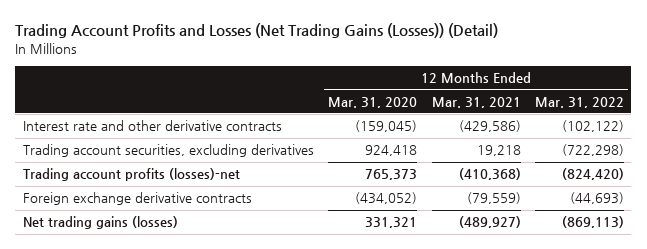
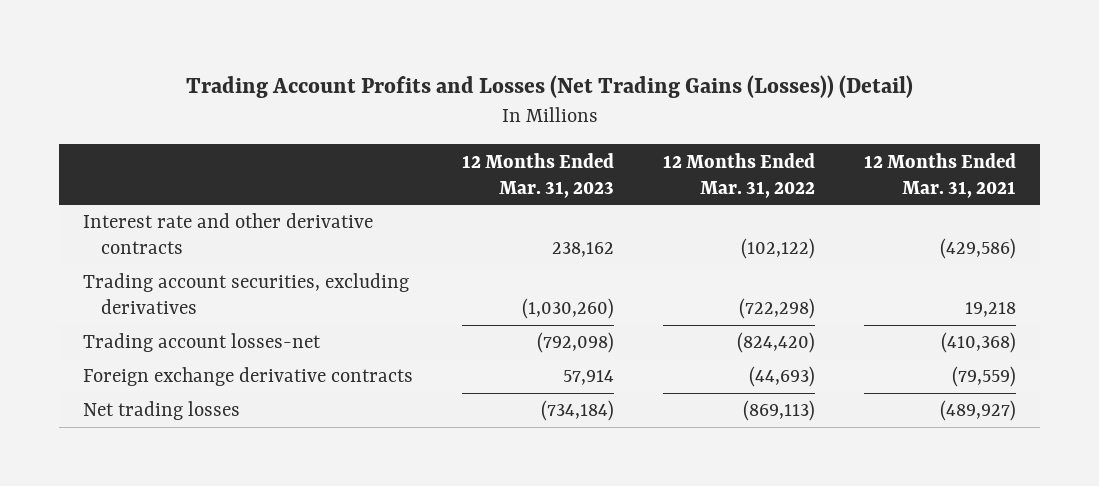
[328,96,418,108] Mar. 31, 2020 -> none
none -> [462,152,615,198] 12 Months Ended Mar. 31, 2023
[22,168,240,182] Trading account profits (losses)-net -> [83,333,322,353] Trading account losses-net
[22,216,178,230] Net trading gains (losses) -> [83,401,241,421] Net trading losses

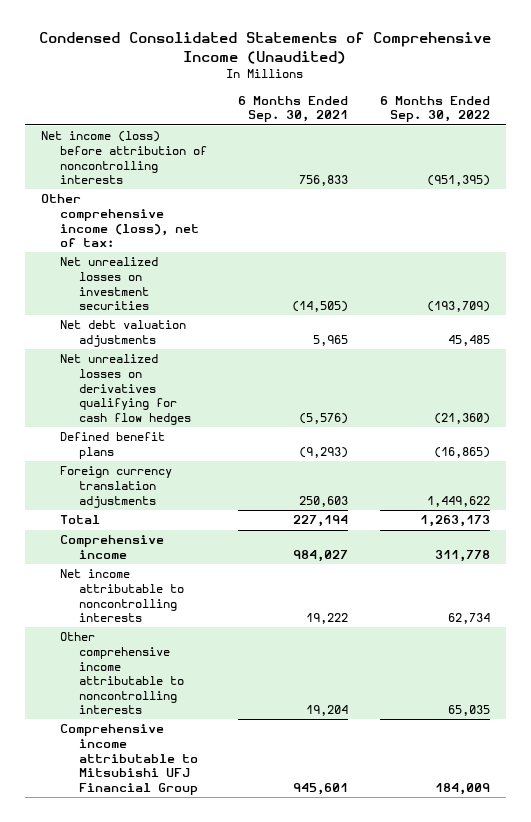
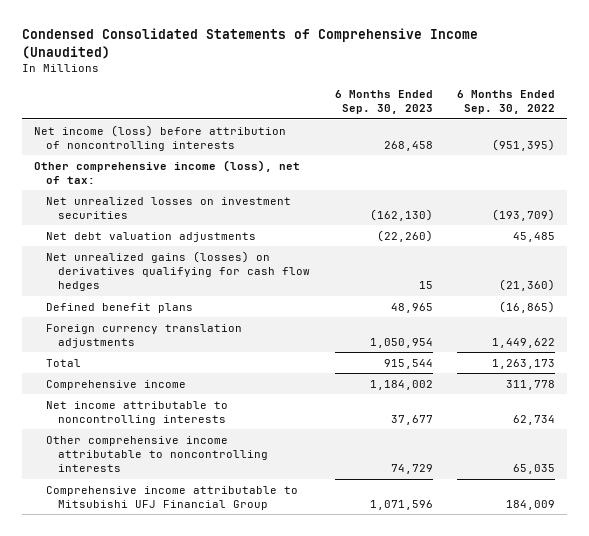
[238,95,349,123] 6 Months Ended Sep. 30, 2021 -> none
none -> [334,89,433,115] 6 Months Ended Sep. 30, 2023
[59,354,191,425] Net unrealized losses on derivatives qualifying for cash flow hedges -> [46,250,311,292] Net unrealized gains (losses) on derivatives qualifying for cash flow hedges

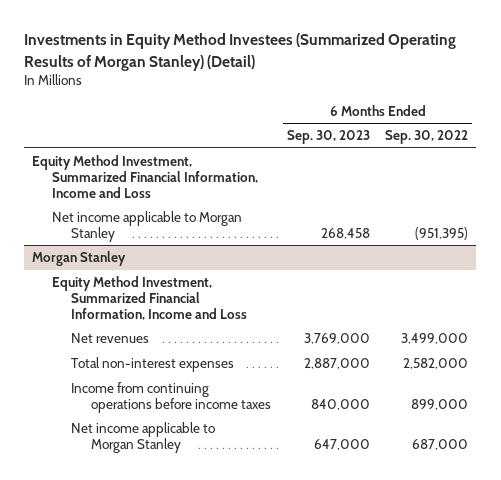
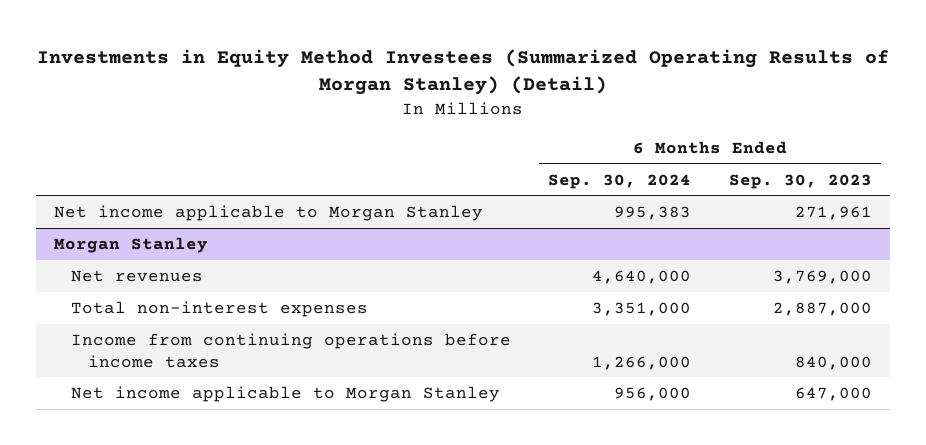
[385,130,469,145] Sep. 30, 2022 -> none
none -> [548,173,692,189] Sep. 30, 2024
[32,155,258,198] Equity Method Investment, Summarized Financial Information, Income and Loss -> none
[320,227,370,239] 268,458 -> [794,206,872,221] 271,961
[51,276,248,320] Equity Method Investment, Summarized Financial Information, Income and Loss -> none

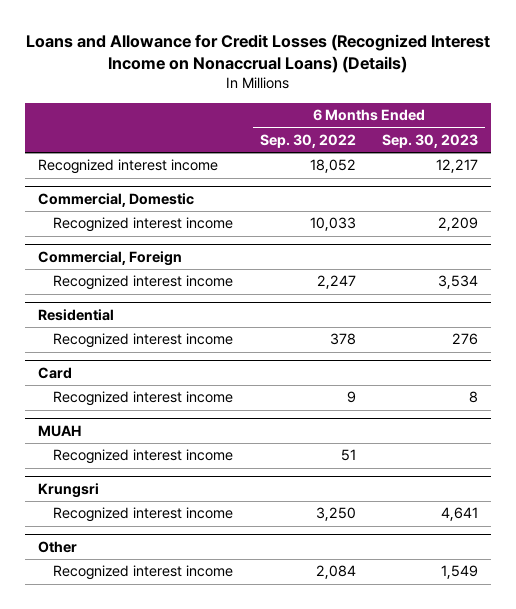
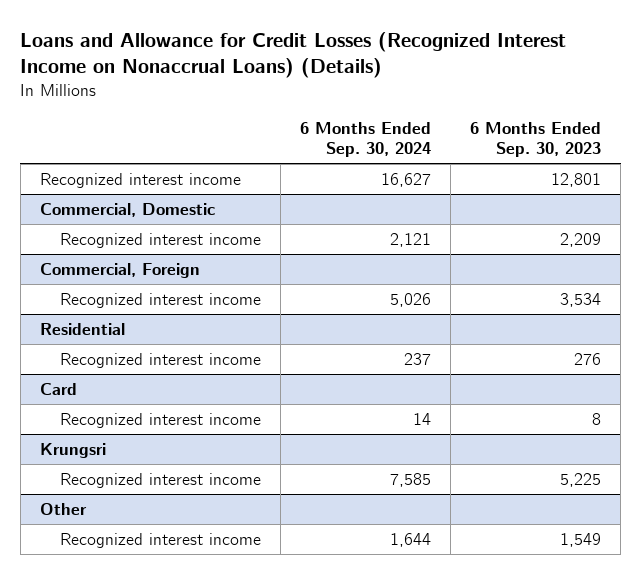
[259,133,356,148] Sep. 30, 2022 -> none
none -> [300,122,432,157] 6 Months Ended Sep. 30, 2024
[436,159,479,174] 12,217 -> [551,172,602,187] 12,801
[37,425,81,438] MUAH -> none
[53,449,234,465] Recognized interest income -> none
[441,507,479,522] 4,641 -> [560,472,602,487] 5,225

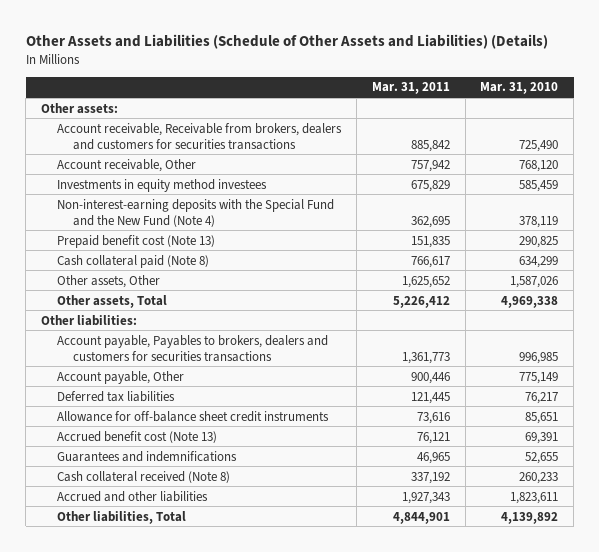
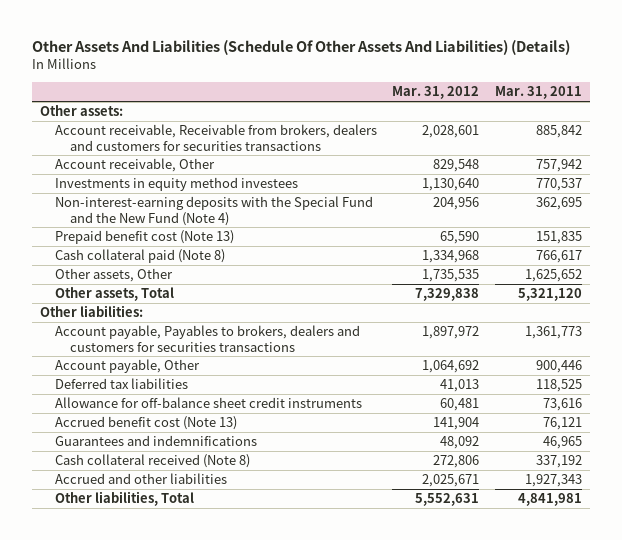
[25,34,548,50] Other Assets and Liabilities (Schedule of Other Assets and Liabilities) (Details) -> [32,39,571,55] Other Assets And Liabilities (Schedule Of Other Assets And Liabilities) (Details)
[480,82,559,95] Mar. 31, 2010 -> none
none -> [392,86,480,100] Mar. 31, 2012
[410,179,450,192] 675,829 -> [535,178,582,192] 770,537
[392,295,450,308] 5,226,412 -> [517,288,582,302] 5,321,120
[410,391,450,404] 121,445 -> [535,379,582,393] 118,525
[392,511,450,524] 4,844,901 -> [517,493,582,507] 4,841,981

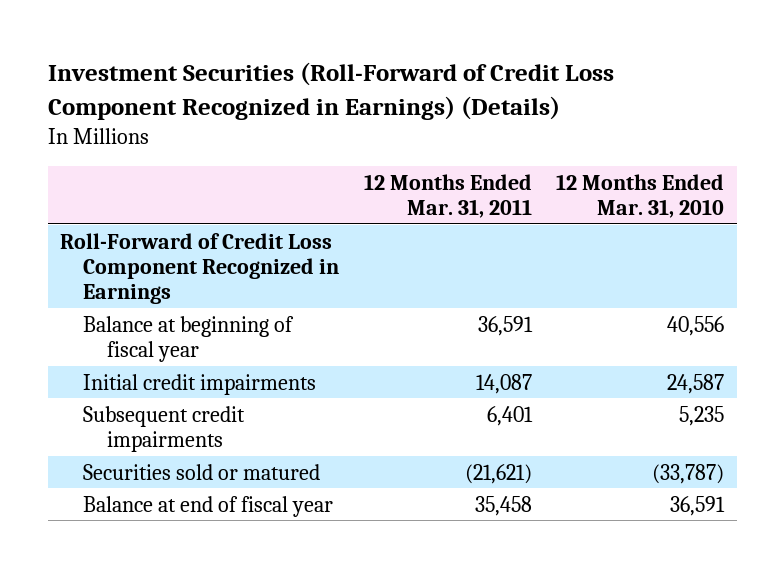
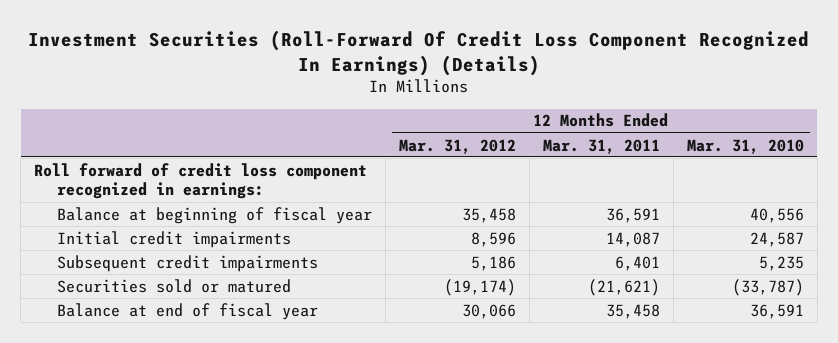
[47,62,614,120] Investment Securities (Roll-Forward of Credit Loss Component Recognized in Earnings) (Details) -> [27,29,809,76] Investment Securities (Roll-Forward Of Credit Loss Component Recognized In Earnings) (Details)
none -> [399,138,517,154] Mar. 31, 2012
[59,232,340,305] Roll-Forward of Credit Loss Component Recognized in Earnings -> [34,162,368,200] Roll forward of credit loss component recognized in earnings:

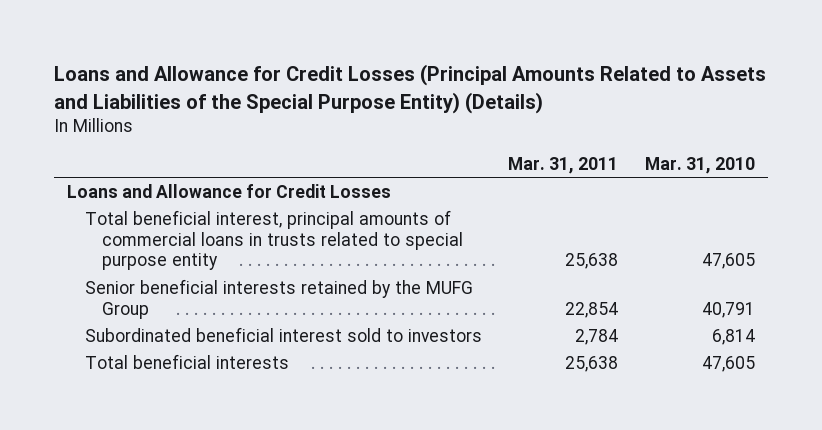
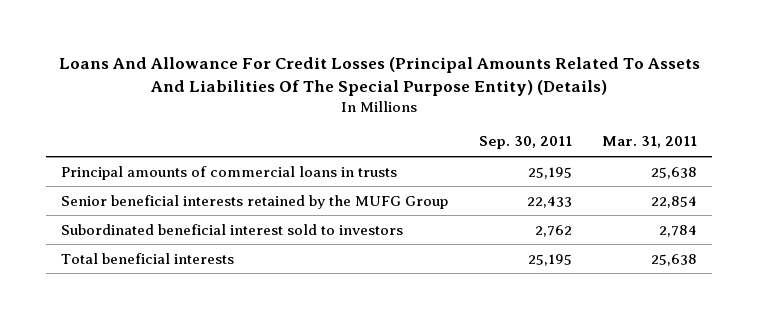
[54,64,767,114] Loans and Allowance for Credit Losses (Principal Amounts Related to Assets and Liabilities of the Special Purpose Entity) (Details) -> [59,56,701,96] Loans And Allowance For Credit Losses (Principal Amounts Related To Assets And Liabilities Of The Special Purpose Entity) (Details)
[644,156,755,174] Mar. 31, 2010 -> none
none -> [478,136,572,150] Sep. 30, 2011
[67,183,392,198] Loans and Allowance for Credit Losses -> none
[84,209,464,271] Total beneficial interest, principal amounts of commercial loans in trusts related to special purpose entity -> [61,165,398,180] Principal amounts of commercial loans in trusts

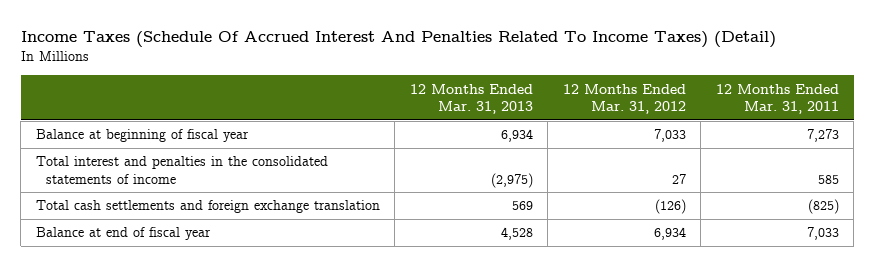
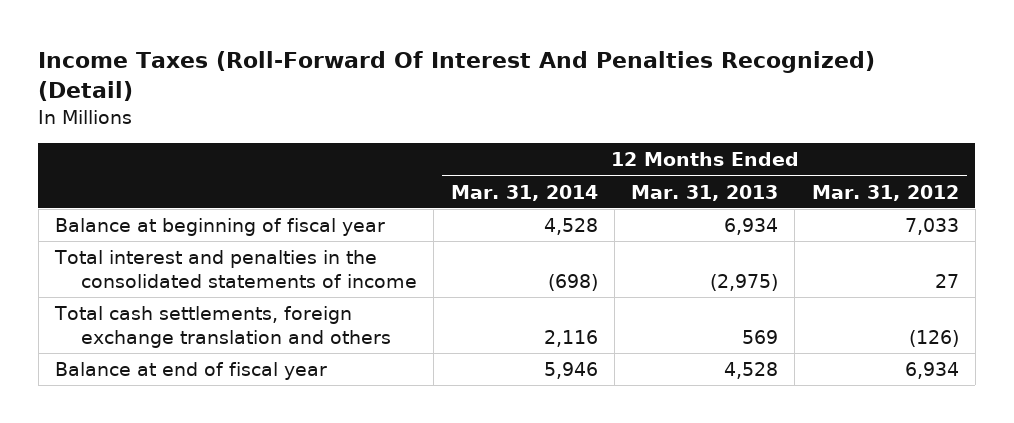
[20,31,776,49] Income Taxes (Schedule Of Accrued Interest And Penalties Related To Income Taxes) (Detail) -> [38,51,876,102] Income Taxes (Roll-Forward Of Interest And Penalties Recognized) (Detail)
[715,83,839,115] 12 Months Ended Mar. 31, 2011 -> none
none -> [450,184,598,201] Mar. 31, 2014
[35,200,380,214] Total cash settlements and foreign exchange translation -> [54,306,391,349] Total cash settlements, foreign exchange translation and others

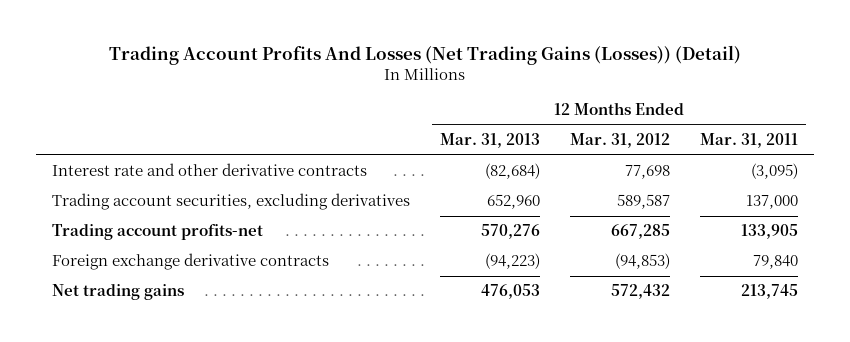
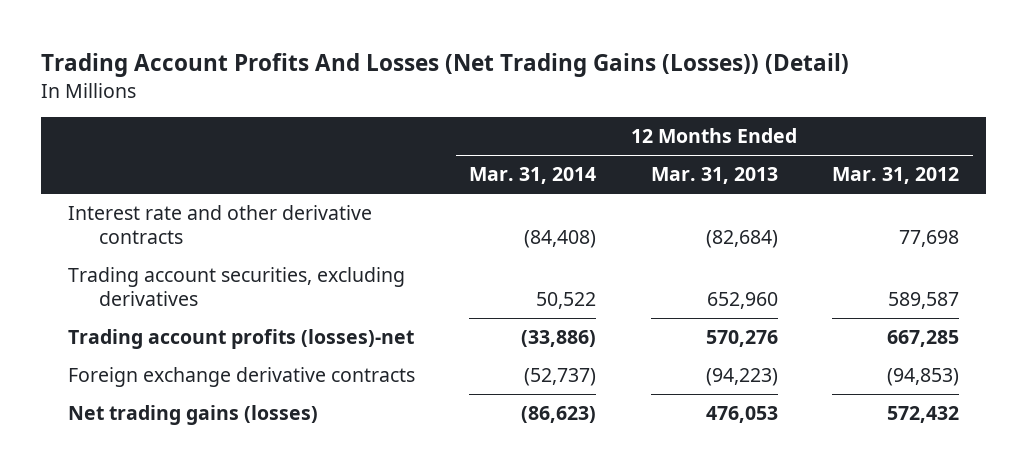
[700,133,799,149] Mar. 31, 2011 -> none
none -> [469,167,597,185] Mar. 31, 2014
[51,224,263,241] Trading account profits-net -> [67,329,414,350] Trading account profits (losses)-net
[51,284,184,301] Net trading gains -> [67,405,318,426] Net trading gains (losses)

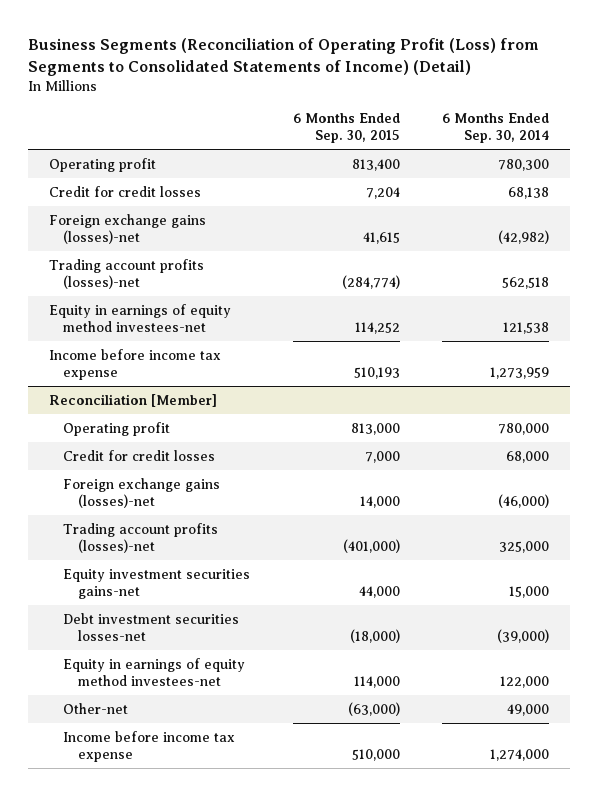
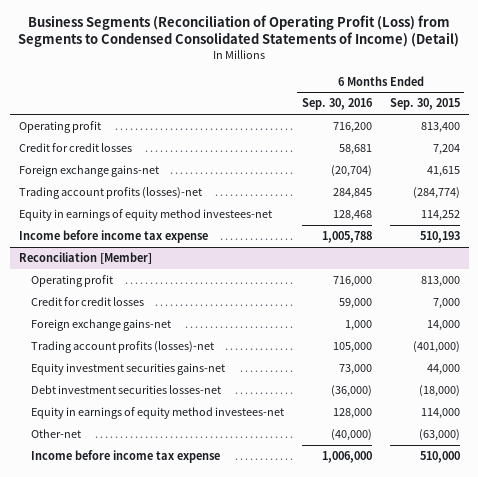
[27,37,539,76] Business Segments (Reconciliation of Operating Profit (Loss) from Segments to Consolidated Statements of Income) (Detail) -> [18,14,460,48] Business Segments (Reconciliation of Operating Profit (Loss) from Segments to Condensed Consolidated Statements of Income) (Detail)
[441,113,549,144] 6 Months Ended Sep. 30, 2014 -> none
none -> [301,98,373,111] Sep. 30, 2016
[48,213,206,244] Foreign exchange gains (losses)-net -> [18,164,159,177] Foreign exchange gains-net
[63,477,221,508] Foreign exchange gains (losses)-net -> [30,318,171,331] Foreign exchange gains-net

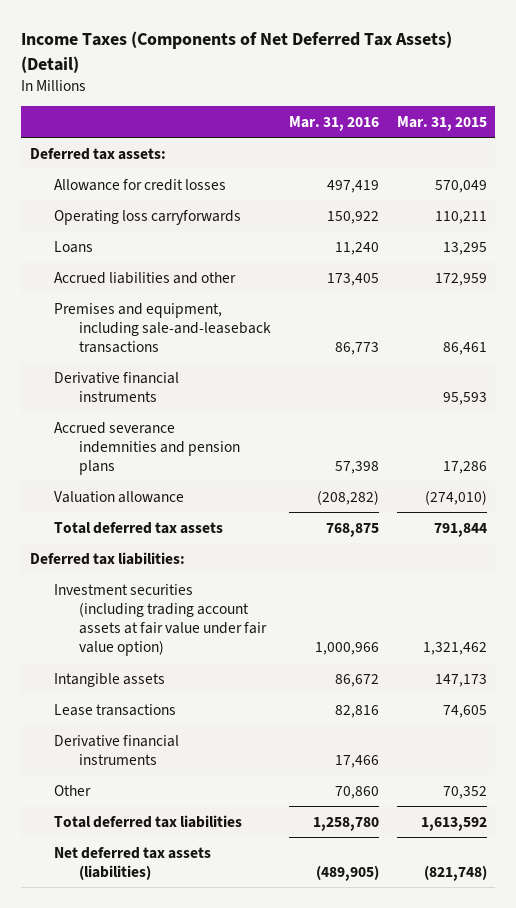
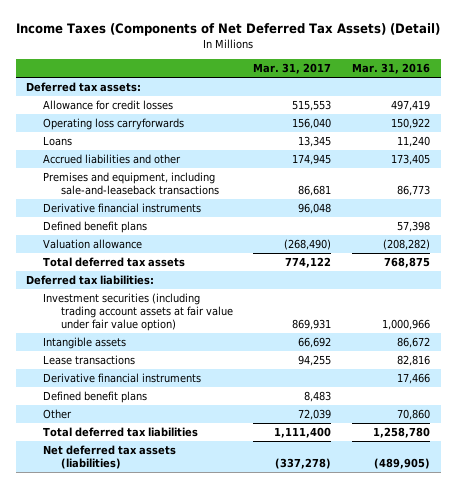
[396,116,487,132] Mar. 31, 2015 -> none
none -> [253,63,332,75] Mar. 31, 2017
[54,421,241,476] Accrued severance indemnities and pension plans -> [43,221,148,234] Defined benefit plans
none -> [43,391,148,404] Defined benefit plans

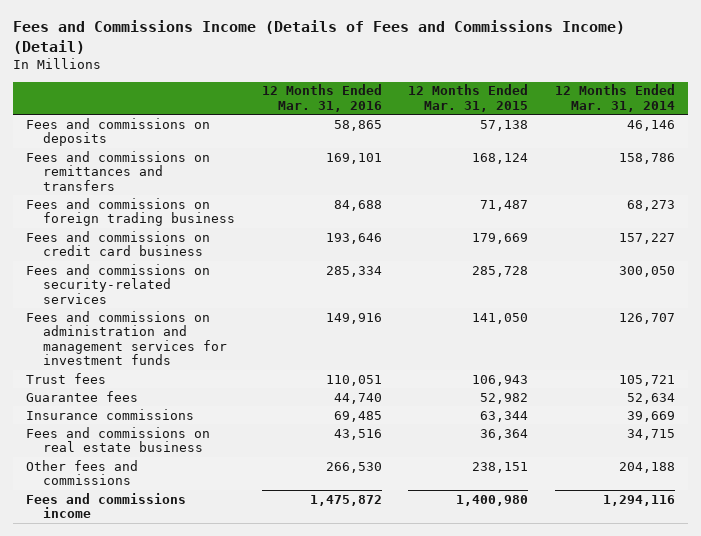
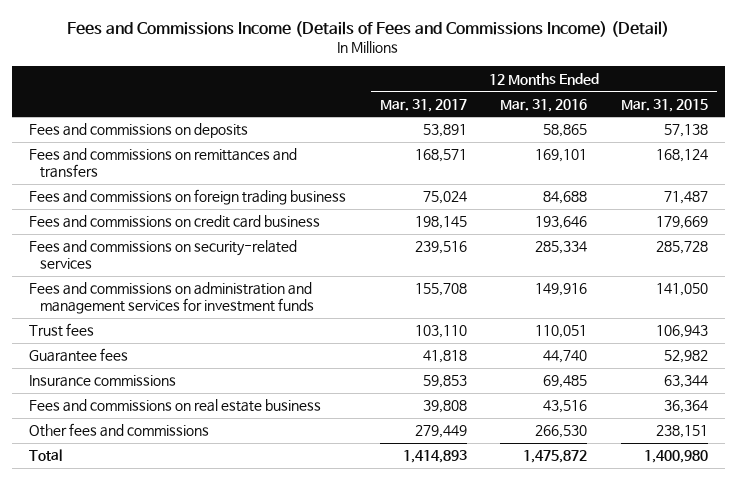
[554,84,675,112] 12 Months Ended Mar. 31, 2014 -> none
none -> [379,98,467,112] Mar. 31, 2017
[26,492,187,519] Fees and commissions income -> [28,449,62,462] Total

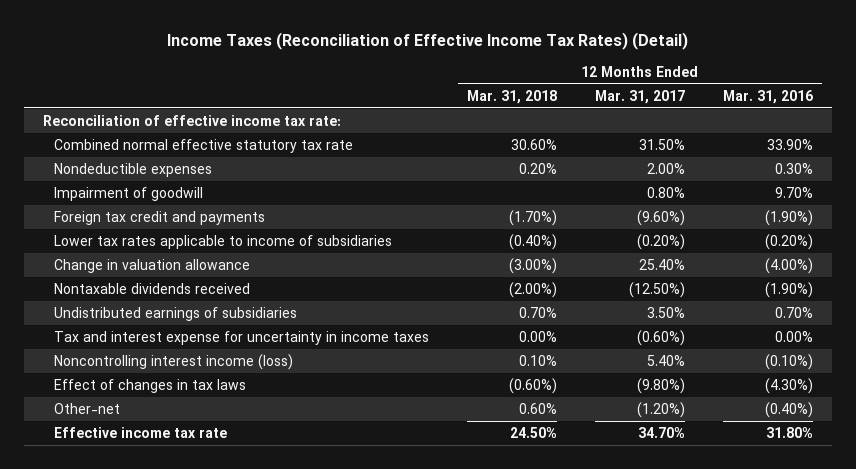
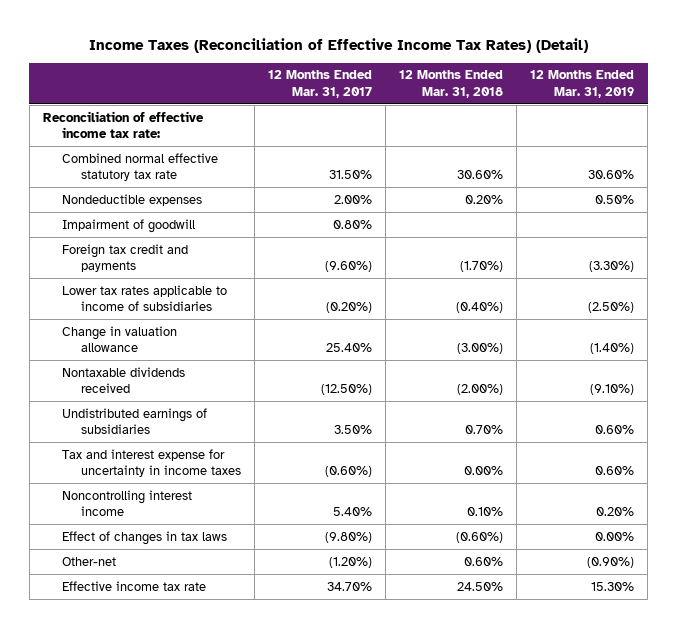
[722,89,813,104] Mar. 31, 2016 -> none
none -> [530,70,635,98] 12 Months Ended Mar. 31, 2019
[54,353,294,370] Noncontrolling interest income (loss) -> [62,489,193,517] Noncontrolling interest income

